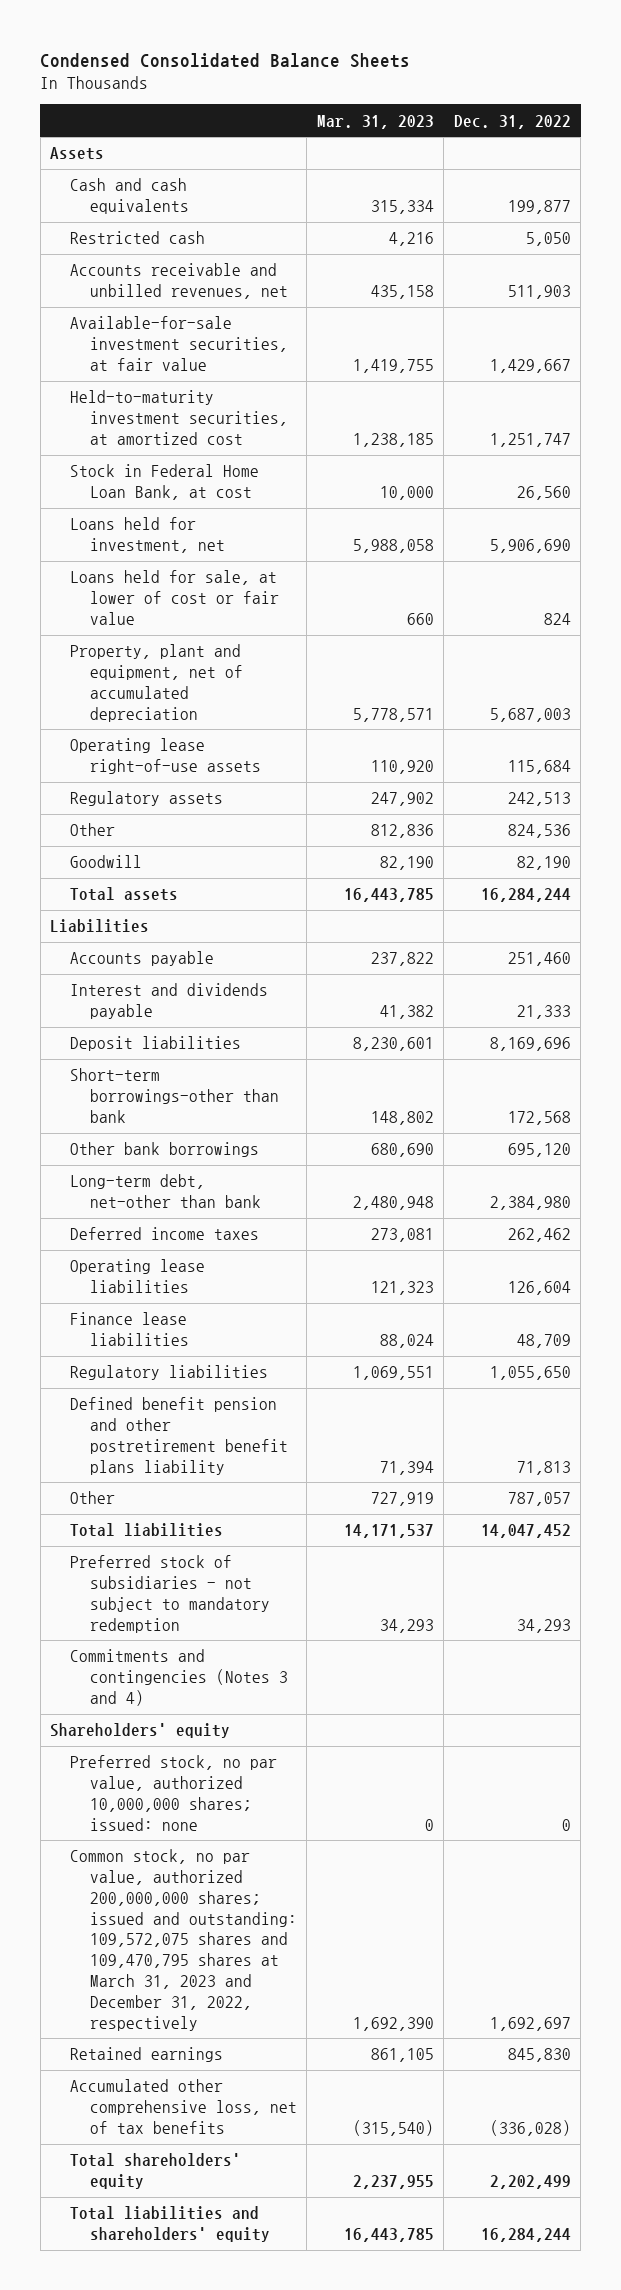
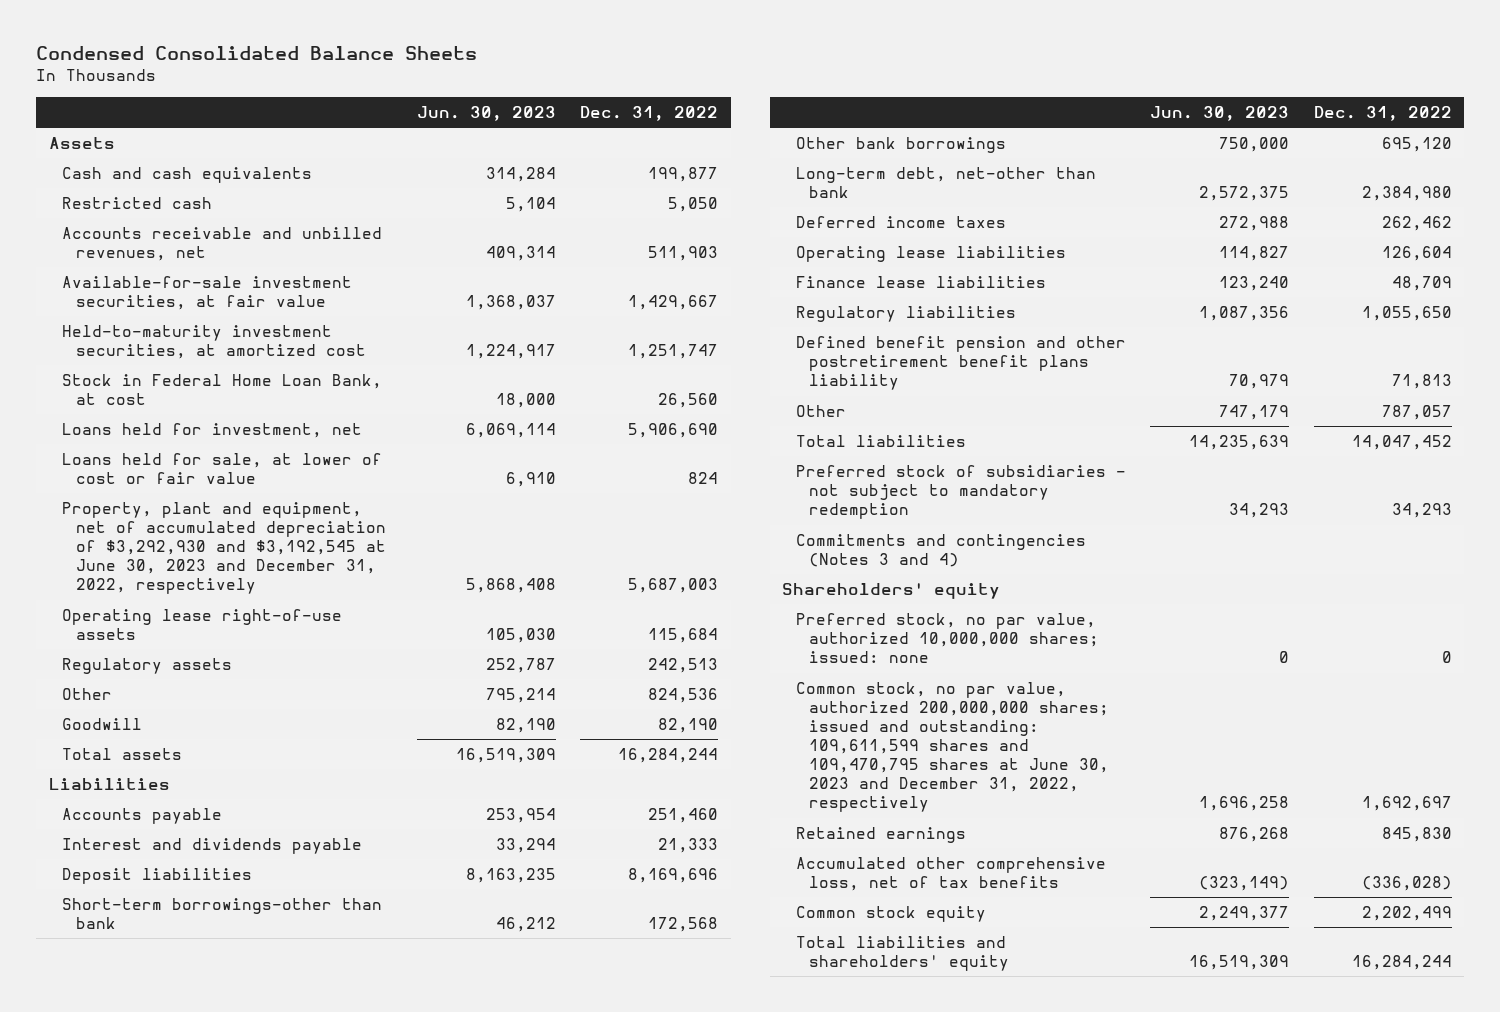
[316,114,434,129] Mar. 31, 2023 -> none
none -> [416,105,556,121] Jun. 30, 2023
[70,644,243,722] Property, plant and equipment, net of accumulated depreciation -> [62,502,386,595] Property, plant and equipment, net of accumulated depreciation of $3,292,930 and $3,192,545 at June 30, 2023 and December 31, 2022, respectively
[70,1849,297,2031] Common stock, no par value, authorized 200,000,000 shares; issued and outstanding: 109,572,075 shares and 109,470,795 shares at March 31, 2023 and December 31, 2022, respectively -> [795,682,1110,813] Common stock, no par value, authorized 200,000,000 shares; issued and outstanding: 109,611,599 shares and 109,470,795 shares at June 30, 2023 and December 31, 2022, respectively
[70,2153,242,2190] Total shareholders' equity -> [795,906,986,923] Common stock equity

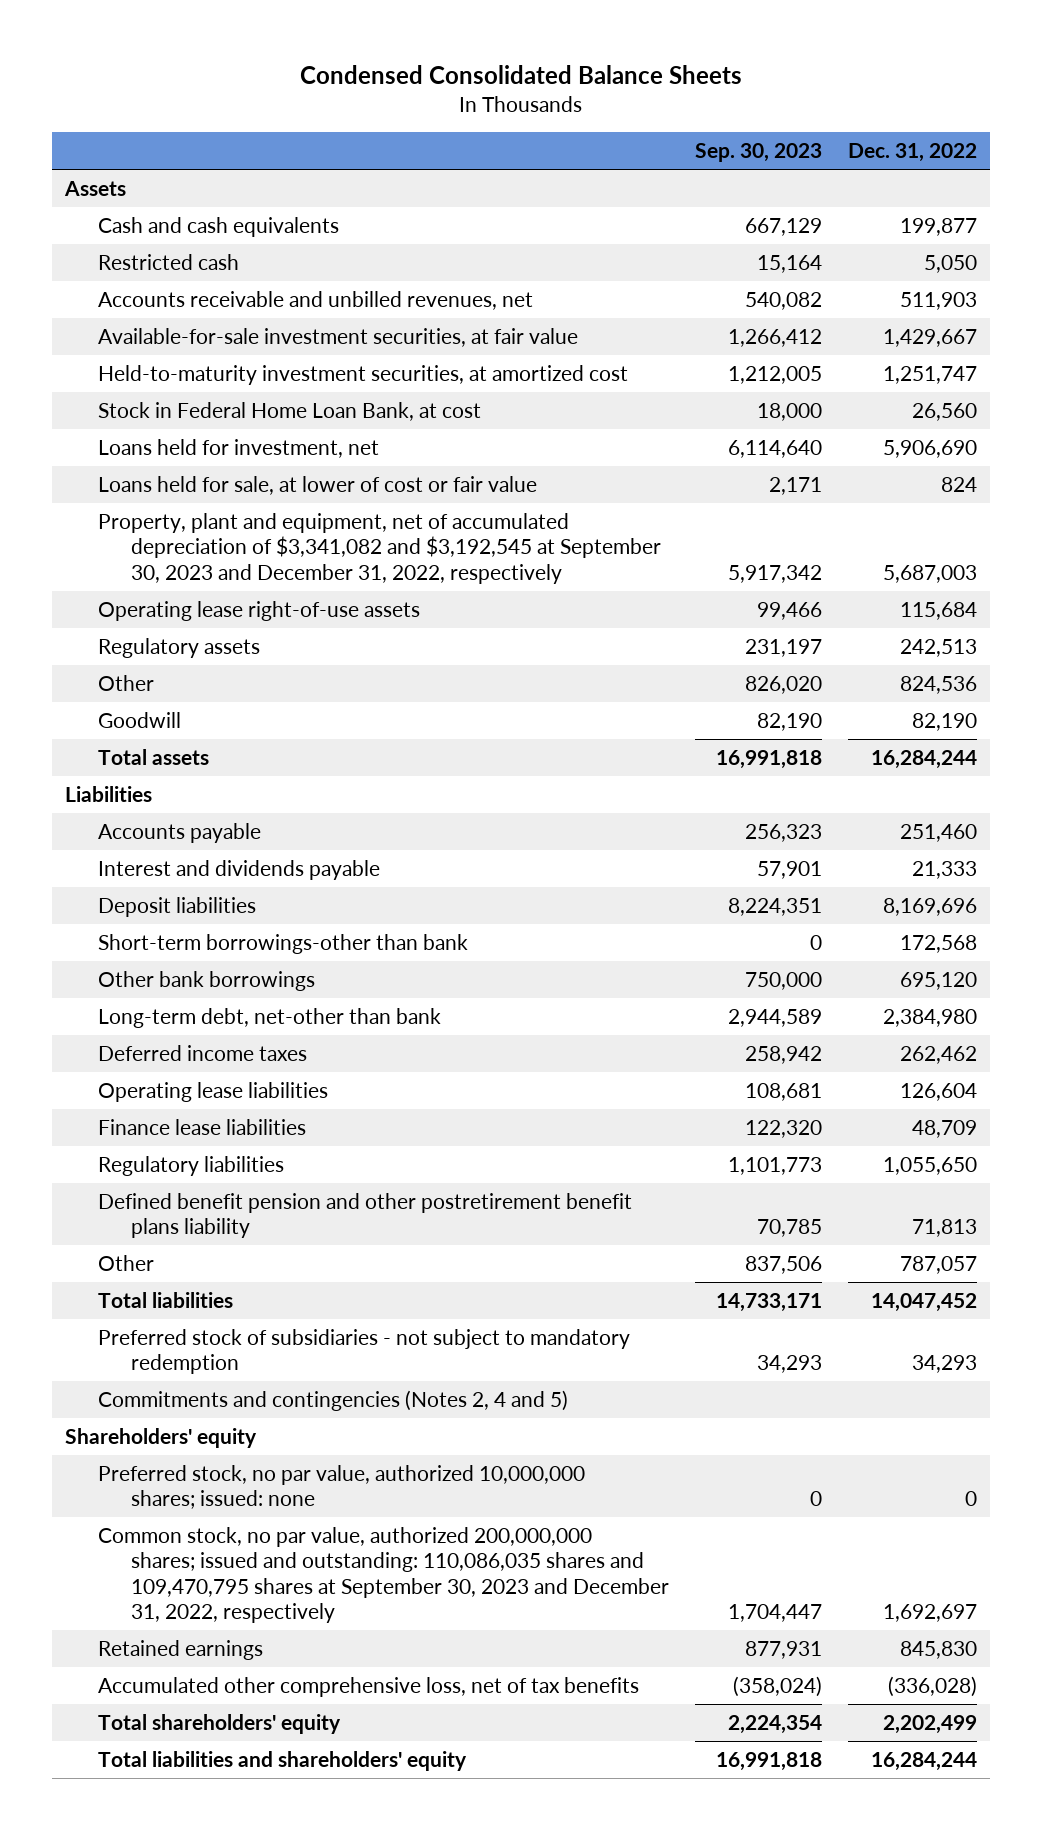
[416,105,556,121] Jun. 30, 2023 -> none
none -> [694,142,822,162] Sep. 30, 2023
[62,502,386,595] Property, plant and equipment, net of accumulated depreciation of $3,292,930 and $3,192,545 at June 30, 2023 and December 31, 2022, respectively -> [98,512,661,584] Property, plant and equipment, net of accumulated depreciation of $3,341,082 and $3,192,545 at September 30, 2023 and December 31, 2022, respectively
[795,534,1086,568] Commitments and contingencies (Notes 3 and 4) -> [98,1389,569,1411] Commitments and contingencies (Notes 2, 4 and 5)
[795,682,1110,813] Common stock, no par value, authorized 200,000,000 shares; issued and outstanding: 109,611,599 shares and 109,470,795 shares at June 30, 2023 and December 31, 2022, respectively -> [98,1526,669,1623] Common stock, no par value, authorized 200,000,000 shares; issued and outstanding: 110,086,035 shares and 109,470,795 shares at September 30, 2023 and December 31, 2022, respectively
[795,906,986,923] Common stock equity -> [98,1713,342,1734] Total shareholders' equity

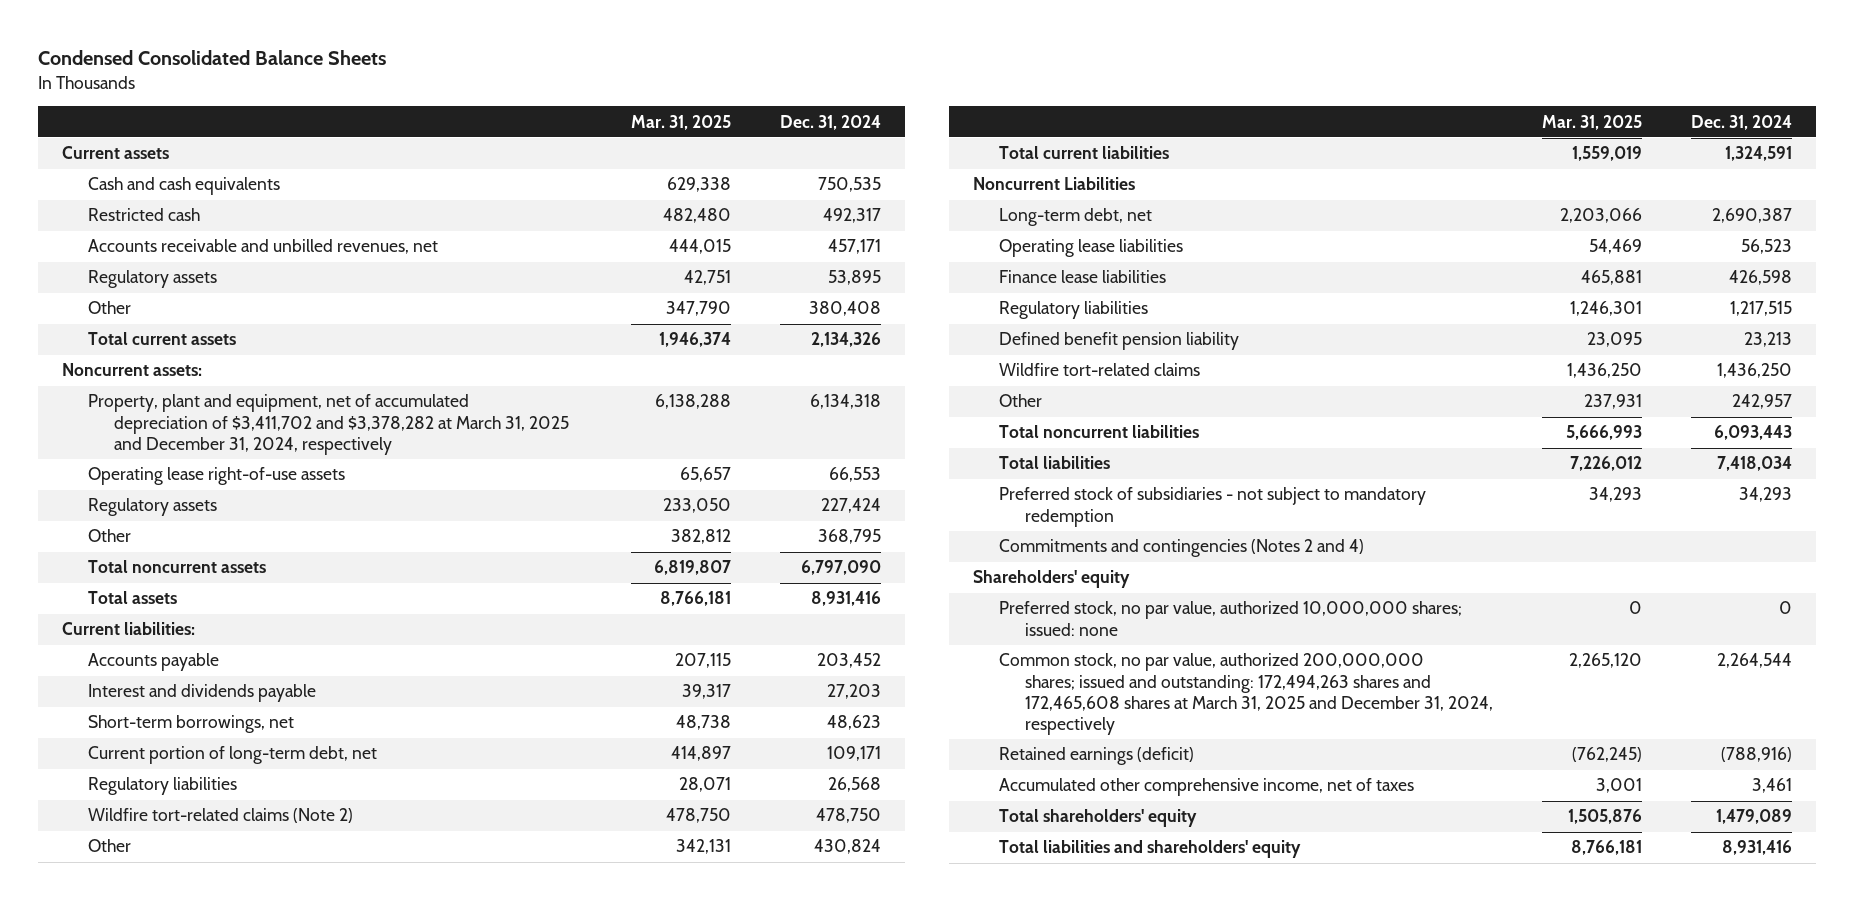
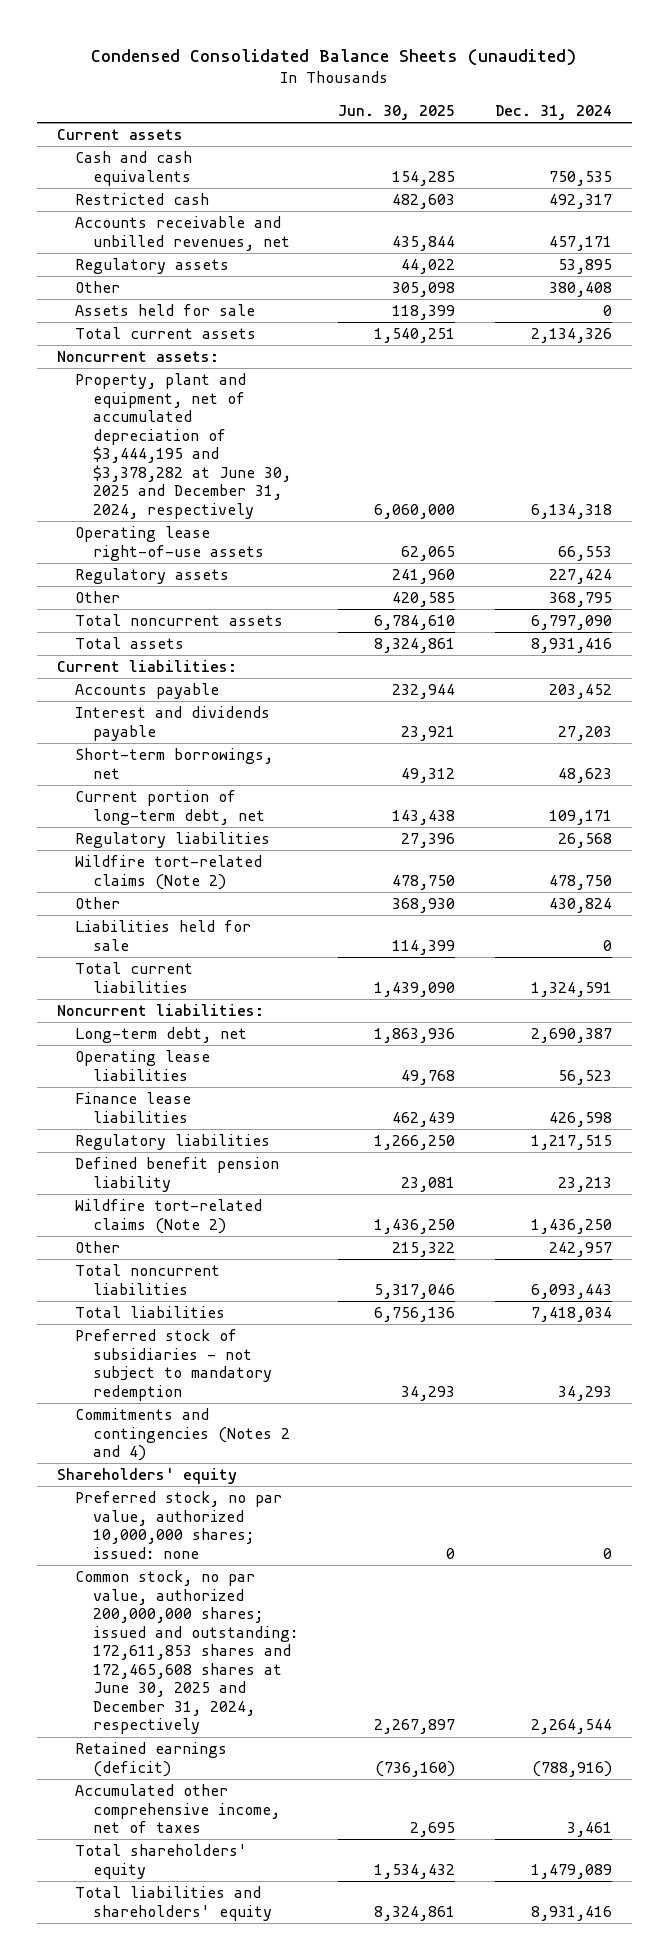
[37,49,386,65] Condensed Consolidated Balance Sheets -> [91,48,577,66] Condensed Consolidated Balance Sheets (unaudited)
[630,114,731,130] Mar. 31, 2025 -> none
none -> [337,105,455,121] Jun. 30, 2025
none -> [74,304,255,317] Assets held for sale
[87,394,569,455] Property, plant and equipment, net of accumulated depreciation of $3,411,702 and $3,378,282 at March 31, 2025 and December 31, 2024, respectively -> [74,373,291,519] Property, plant and equipment, net of accumulated depreciation of $3,444,195 and $3,378,282 at June 30, 2025 and December 31, 2024, respectively
none -> [74,920,251,951] Liabilities held for sale
[973,177,1136,191] Noncurrent Liabilities -> [57,1004,265,1017] Noncurrent liabilities:
[999,363,1201,377] Wildfire tort-related claims -> [74,1199,262,1234] Wildfire tort-related claims (Note 2)
[999,653,1493,735] Common stock, no par value, authorized 200,000,000 shares; issued and outstanding: 172,494,263 shares and 172,465,608 shares at March 31, 2025 and December 31, 2024, respectively -> [74,1570,298,1735] Common stock, no par value, authorized 200,000,000 shares; issued and outstanding: 172,611,853 shares and 172,465,608 shares at June 30, 2025 and December 31, 2024, respectively

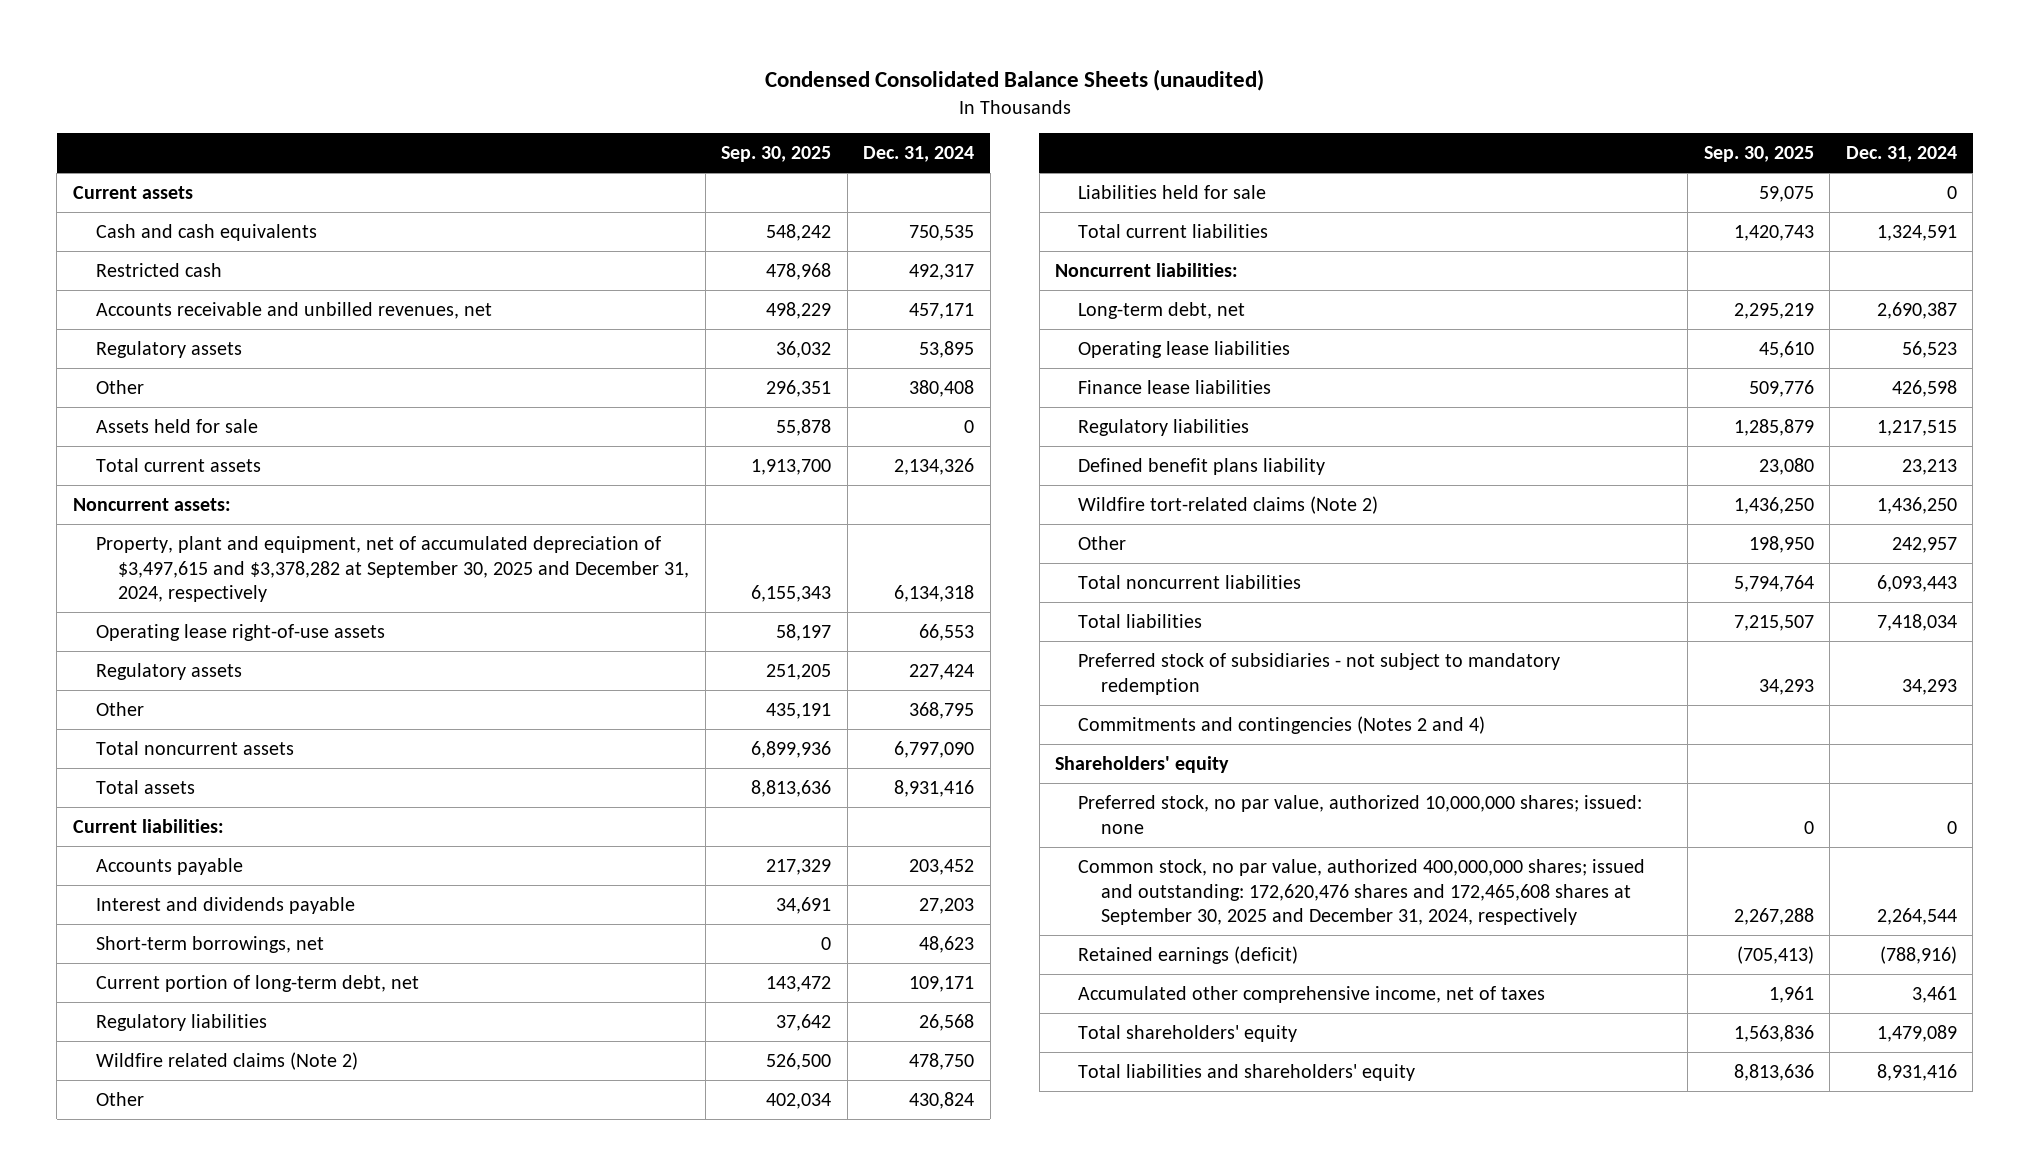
[337,105,455,121] Jun. 30, 2025 -> none
none -> [721,146,832,163] Sep. 30, 2025
[74,373,291,519] Property, plant and equipment, net of accumulated depreciation of $3,444,195 and $3,378,282 at June 30, 2025 and December 31, 2024, respectively -> [95,535,690,603] Property, plant and equipment, net of accumulated depreciation of $3,497,615 and $3,378,282 at September 30, 2025 and December 31, 2024, respectively
[74,855,262,890] Wildfire tort-related claims (Note 2) -> [95,1051,358,1070] Wildfire related claims (Note 2)
[74,1157,279,1192] Defined benefit pension liability -> [1078,457,1326,475] Defined benefit plans liability
[74,1570,298,1735] Common stock, no par value, authorized 200,000,000 shares; issued and outstanding: 172,611,853 shares and 172,465,608 shares at June 30, 2025 and December 31, 2024, respectively -> [1078,858,1646,926] Common stock, no par value, authorized 400,000,000 shares; issued and outstanding: 172,620,476 shares and 172,465,608 shares at September 30, 2025 and December 31, 2024, respectively

